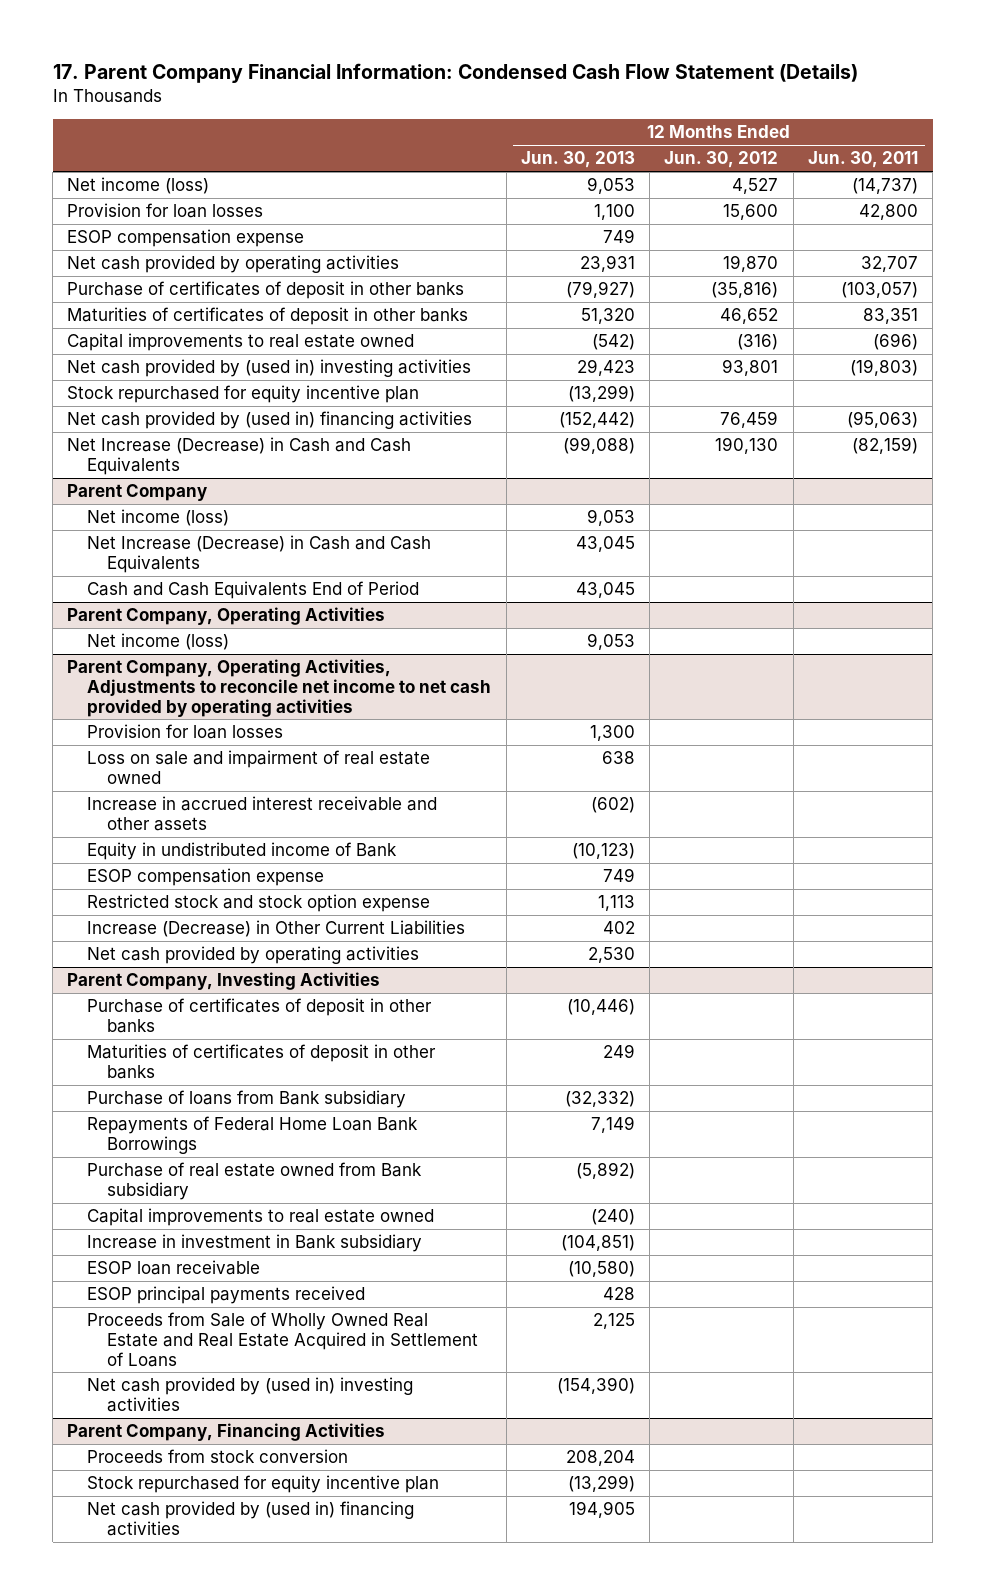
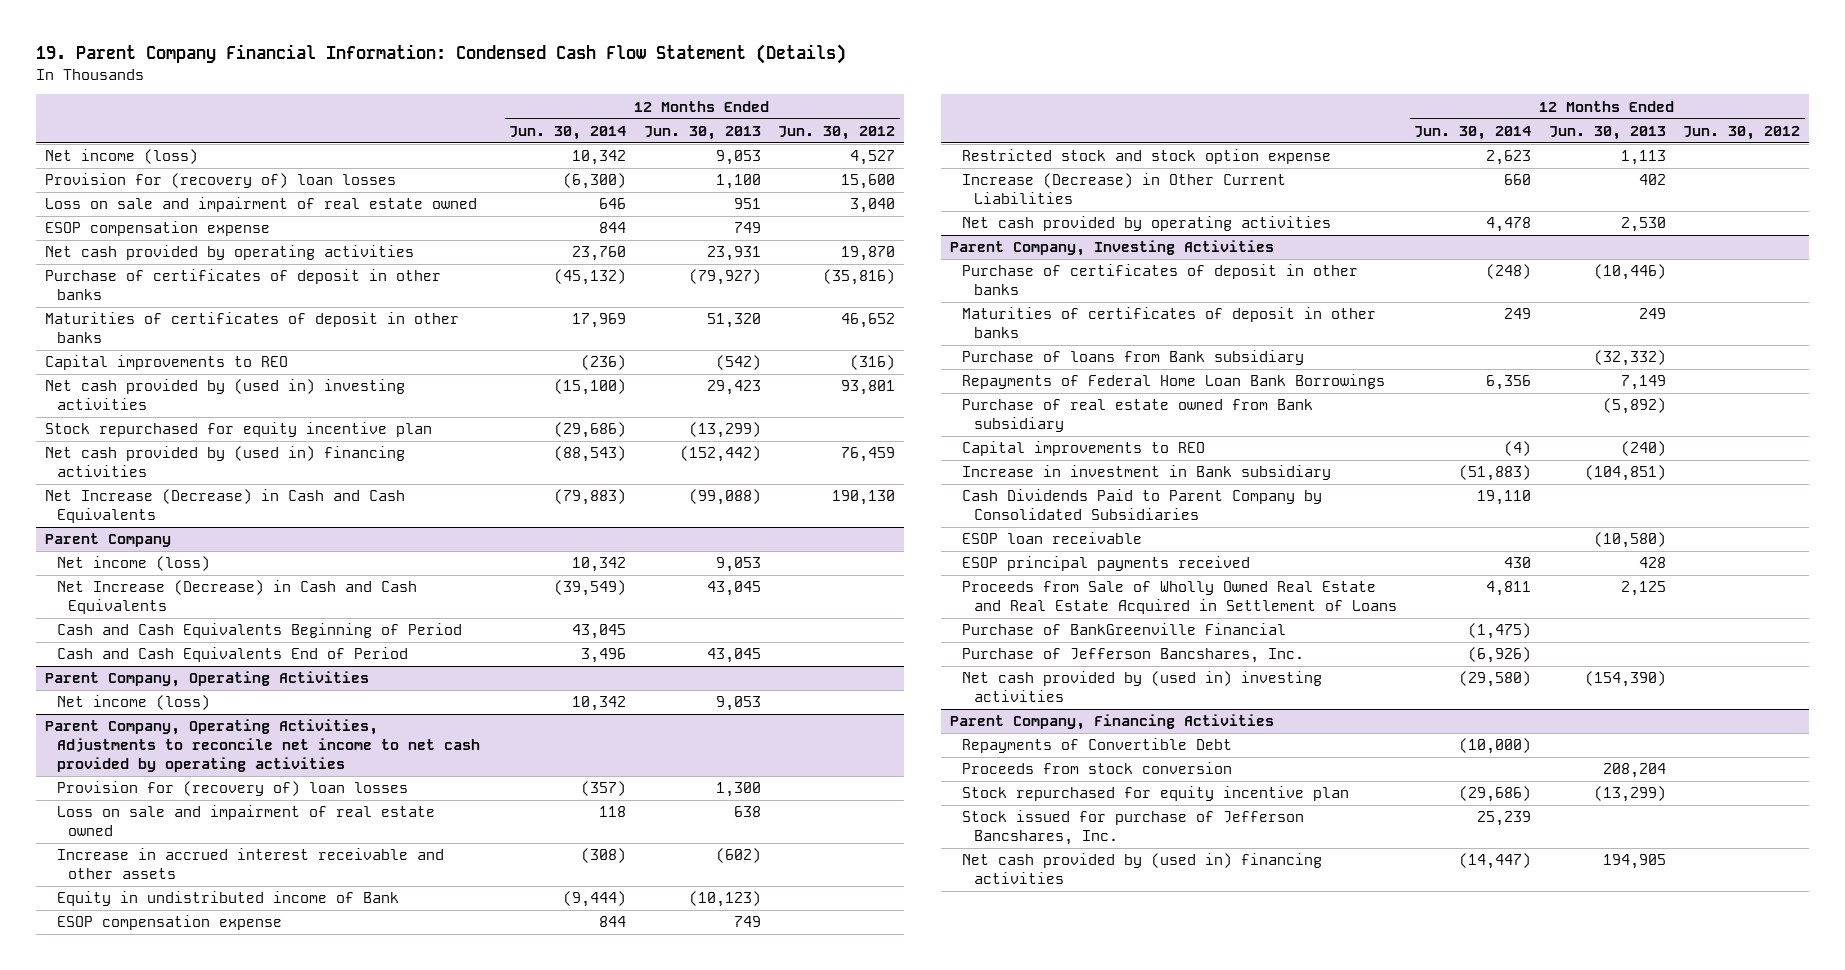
[52,63,858,84] 17. Parent Company Financial Information: Condensed Cash Flow Statement (Details) -> [36,44,847,65] 19. Parent Company Financial Information: Condensed Cash Flow Statement (Details)
[807,151,918,169] Jun. 30, 2011 -> none
none -> [509,125,627,140] Jun. 30, 2014
[67,203,264,219] Provision for loan losses -> [45,173,397,189] Provision for (recovery of) loan losses
none -> [45,197,478,213] Loss on sale and impairment of real estate owned
[67,333,415,352] Capital improvements to real estate owned -> [45,355,289,371] Capital improvements to REO
none -> [56,623,462,639] Cash and Cash Equivalents Beginning of Period
[87,724,284,740] Provision for loan losses -> [56,781,408,797] Provision for (recovery of) loan losses
[87,1208,435,1227] Capital improvements to real estate owned -> [961,441,1205,457] Capital improvements to REO
none -> [961,489,1322,521] Cash Dividends Paid to Parent Company by Consolidated Subsidiaries
none -> [961,623,1286,636] Purchase of BankGreenville Financial
none -> [961,648,1304,664] Purchase of Jefferson Bancshares, Inc.
none -> [961,738,1232,754] Repayments of Convertible Debt
none -> [961,810,1304,846] Stock issued for purchase of Jefferson Bancshares, Inc.

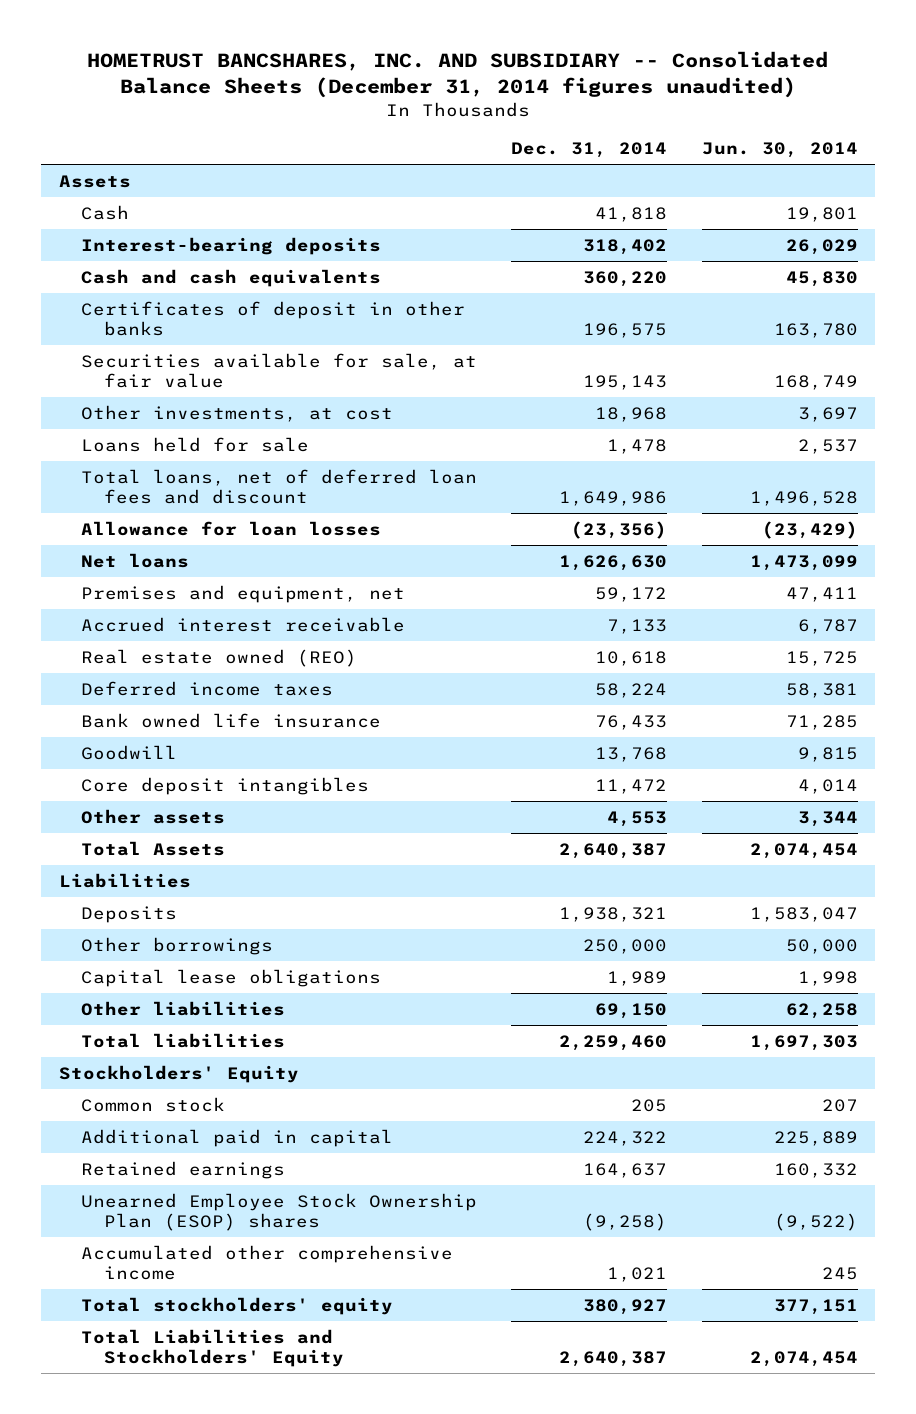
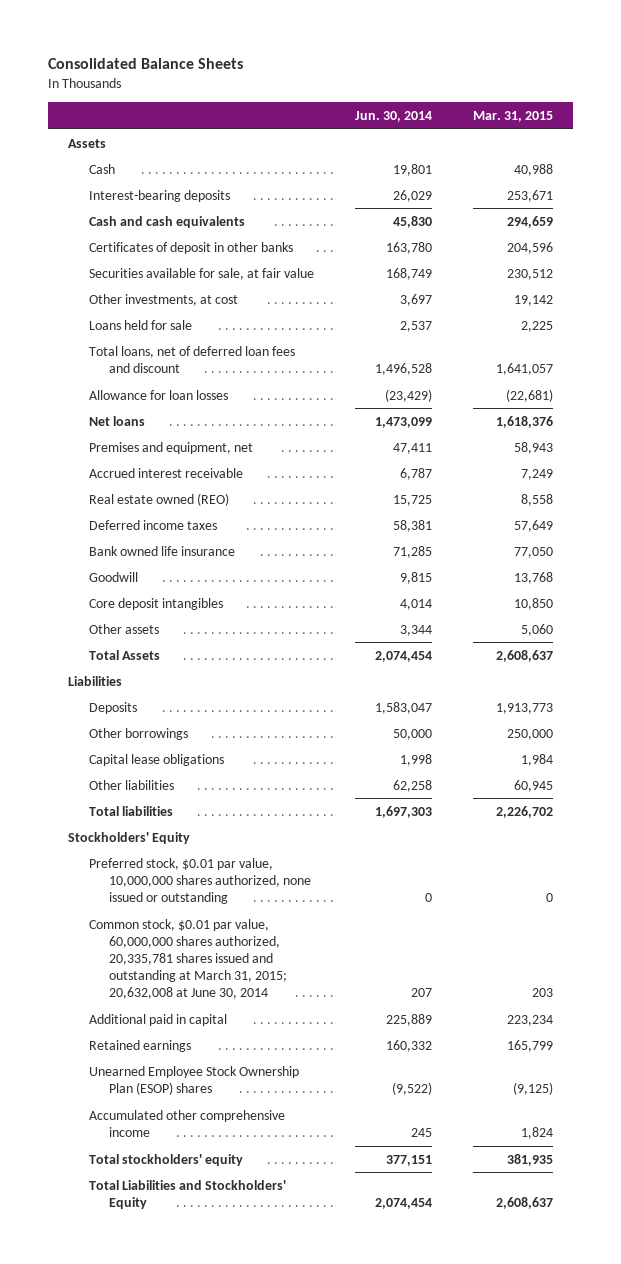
[87,51,829,99] HOMETRUST BANCSHARES, INC. AND SUBSIDIARY -- Consolidated Balance Sheets (December 31, 2014 figures unaudited) -> [47,58,243,70] Consolidated Balance Sheets
[511,142,668,159] Dec. 31, 2014 -> none
none -> [472,110,553,122] Mar. 31, 2015
none -> [88,857,311,905] Preferred stock, $0.01 par value, 10,000,000 shares authorized, none issued or outstanding
[81,1096,226,1112] Common stock -> [88,918,287,1000] Common stock, $0.01 par value, 60,000,000 shares authorized, 20,335,781 shares issued and outstanding at March 31, 2015; 20,632,008 at June 30, 2014

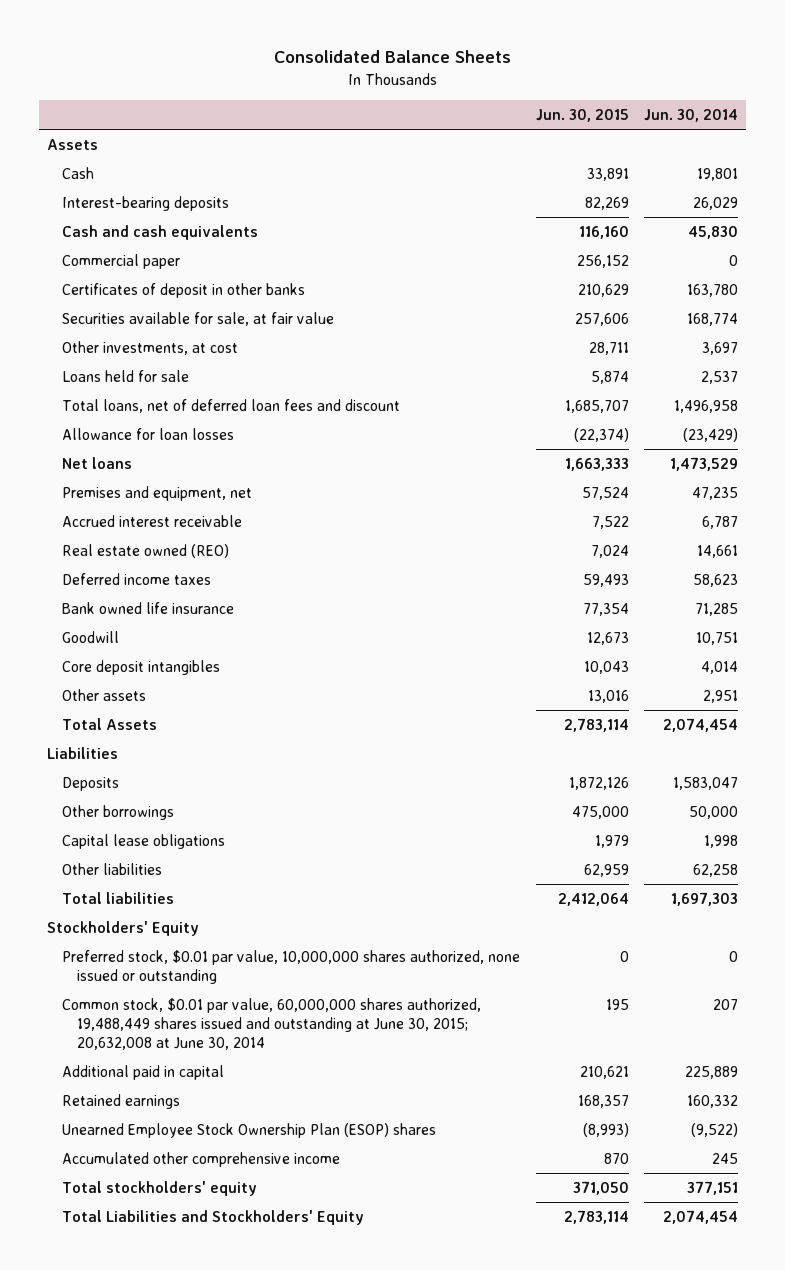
[472,110,553,122] Mar. 31, 2015 -> none
none -> [535,109,629,123] Jun. 30, 2015
none -> [61,253,180,269] Commercial paper
[385,267,432,280] 168,749 -> [687,312,739,326] 168,774
[374,362,432,375] 1,496,528 -> [674,399,739,413] 1,496,958
[374,416,432,428] 1,473,099 -> [670,456,739,471] 1,473,529
[392,442,432,454] 47,411 -> [692,486,739,500] 47,235
[392,494,432,506] 15,725 -> [697,544,739,558] 14,661
[392,519,432,532] 58,381 -> [693,573,739,587] 58,623
[399,571,432,584] 9,815 -> [696,631,739,645] 10,751
[399,624,432,636] 3,344 -> [703,689,739,703] 2,951
[88,918,287,1000] Common stock, $0.01 par value, 60,000,000 shares authorized, 20,335,781 shares issued and outstanding at March 31, 2015; 20,632,008 at June 30, 2014 -> [61,997,481,1050] Common stock, $0.01 par value, 60,000,000 shares authorized, 19,488,449 shares issued and outstanding at June 30, 2015; 20,632,008 at June 30, 2014

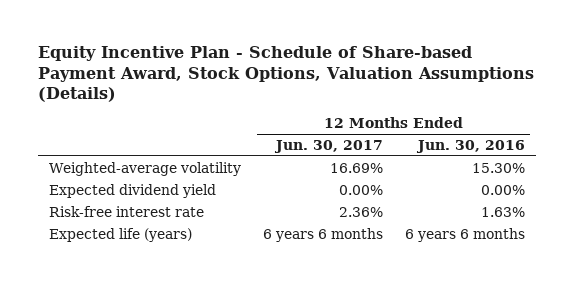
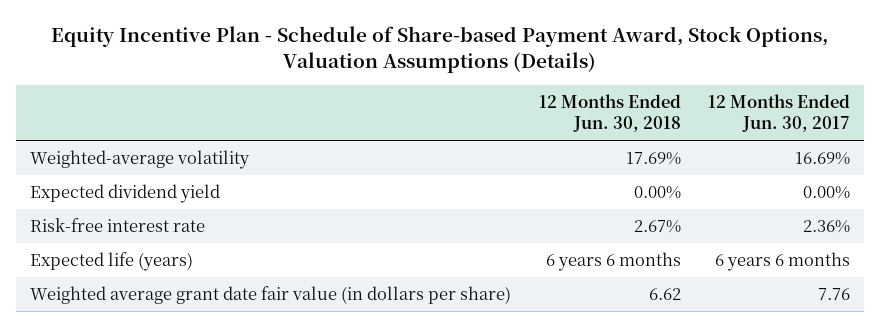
[415,139,525,153] Jun. 30, 2016 -> none
none -> [538,94,681,133] 12 Months Ended Jun. 30, 2018
none -> [30,286,512,305] Weighted average grant date fair value (in dollars per share)

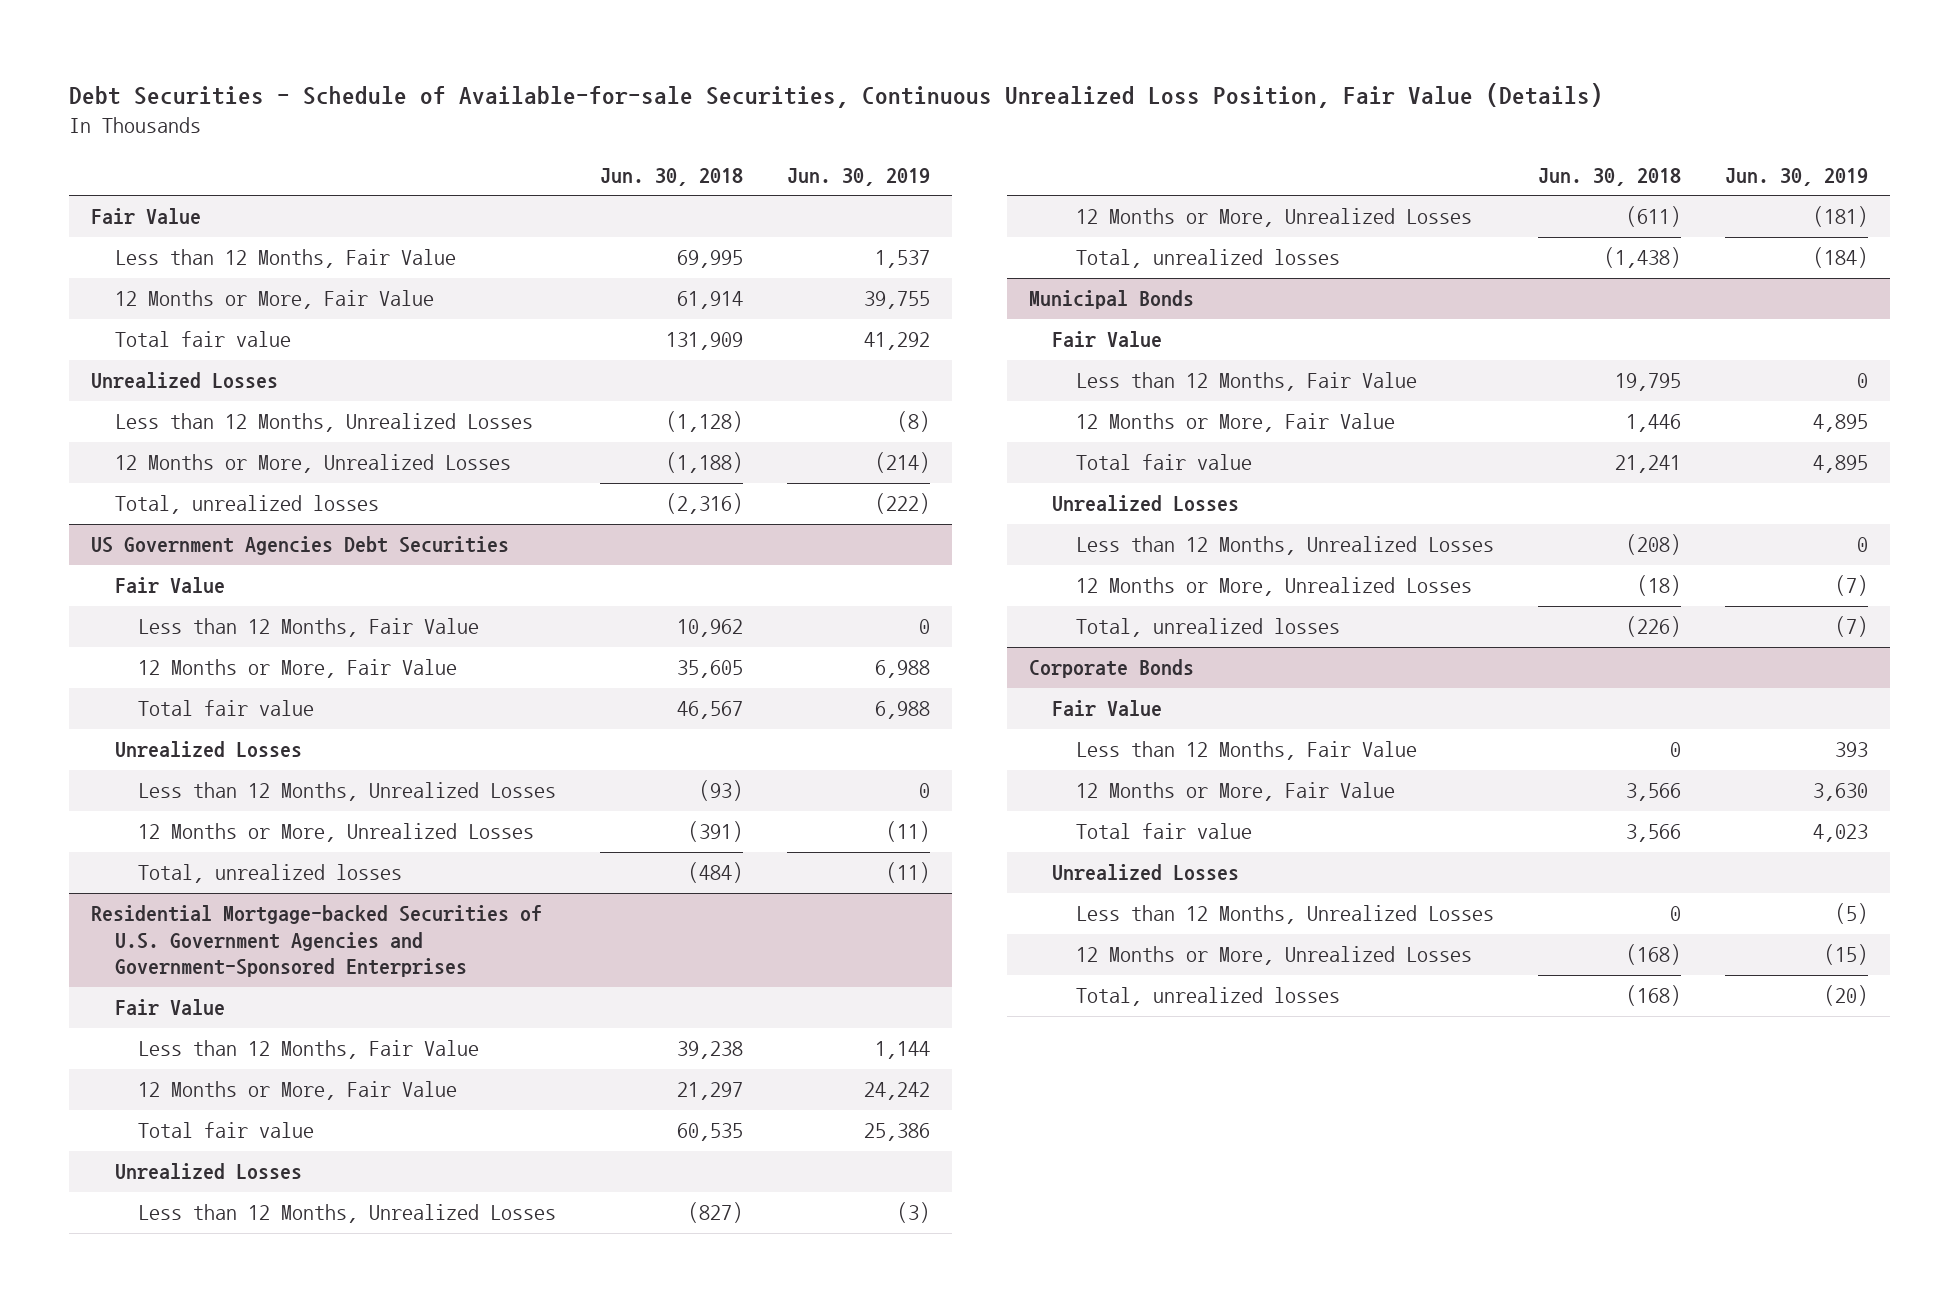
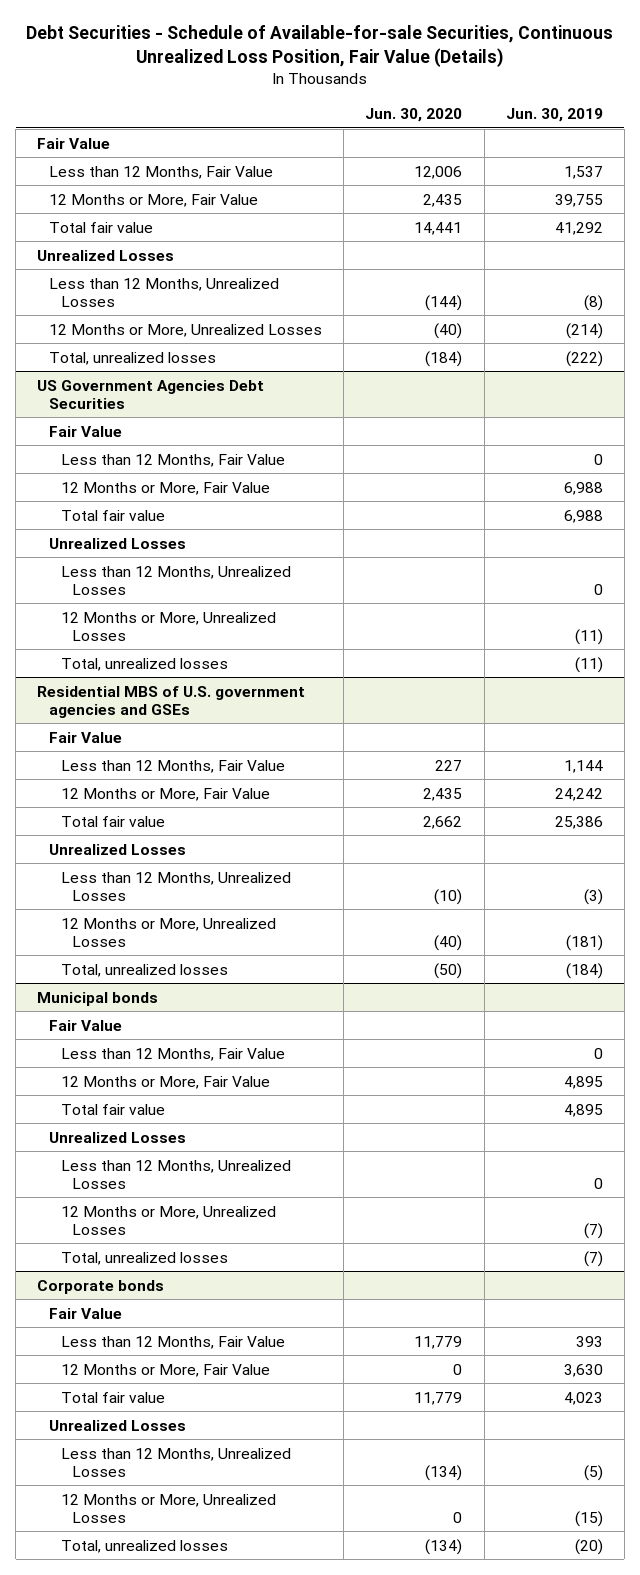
[600,167,744,186] Jun. 30, 2018 -> none
none -> [365,108,463,123] Jun. 30, 2020
[91,905,543,978] Residential Mortgage-backed Securities of U.S. Government Agencies and Government-Sponsored Enterprises -> [37,685,306,718] Residential MBS of U.S. government agencies and GSEs
[1028,290,1194,310] Municipal Bonds -> [37,991,159,1006] Municipal bonds
[1028,659,1194,679] Corporate Bonds -> [37,1279,165,1294] Corporate bonds

